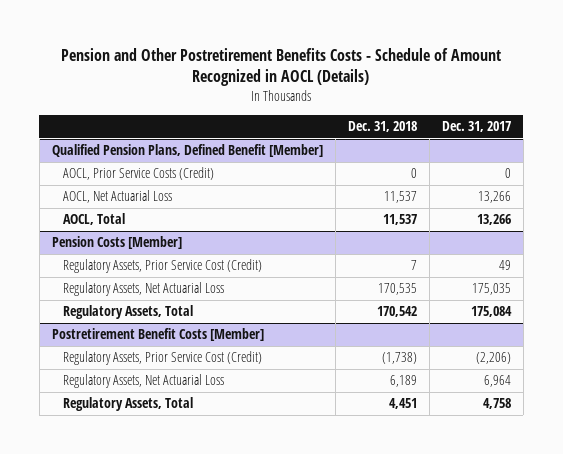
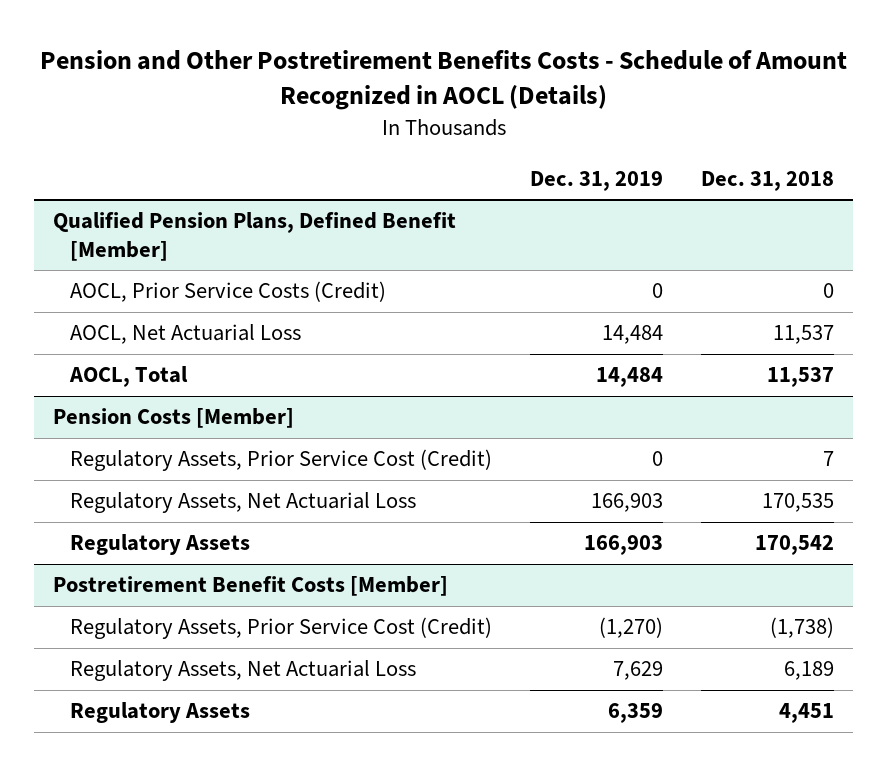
[441,121,511,133] Dec. 31, 2017 -> none
none -> [530,170,664,191] Dec. 31, 2019
[62,305,193,320] Regulatory Assets, Total -> [70,534,251,556] Regulatory Assets
[62,397,193,412] Regulatory Assets, Total -> [70,702,251,724] Regulatory Assets

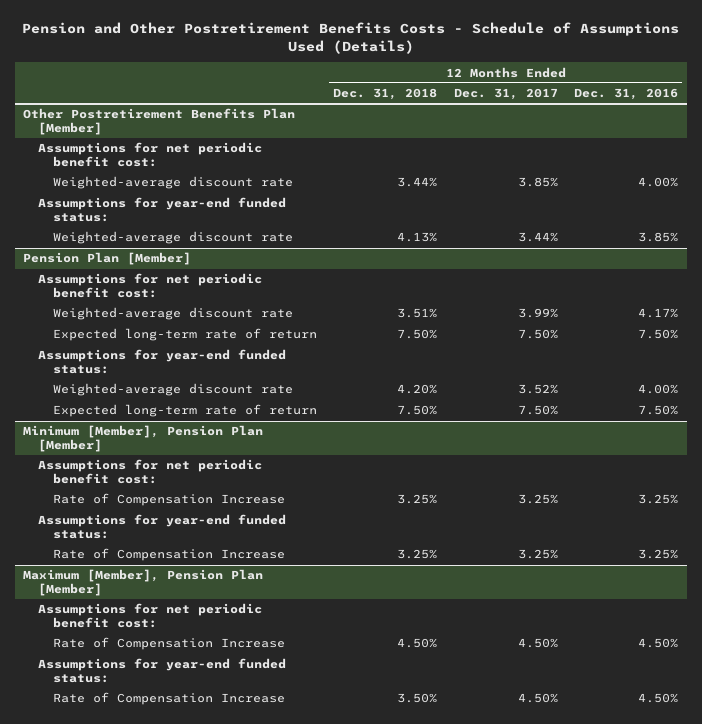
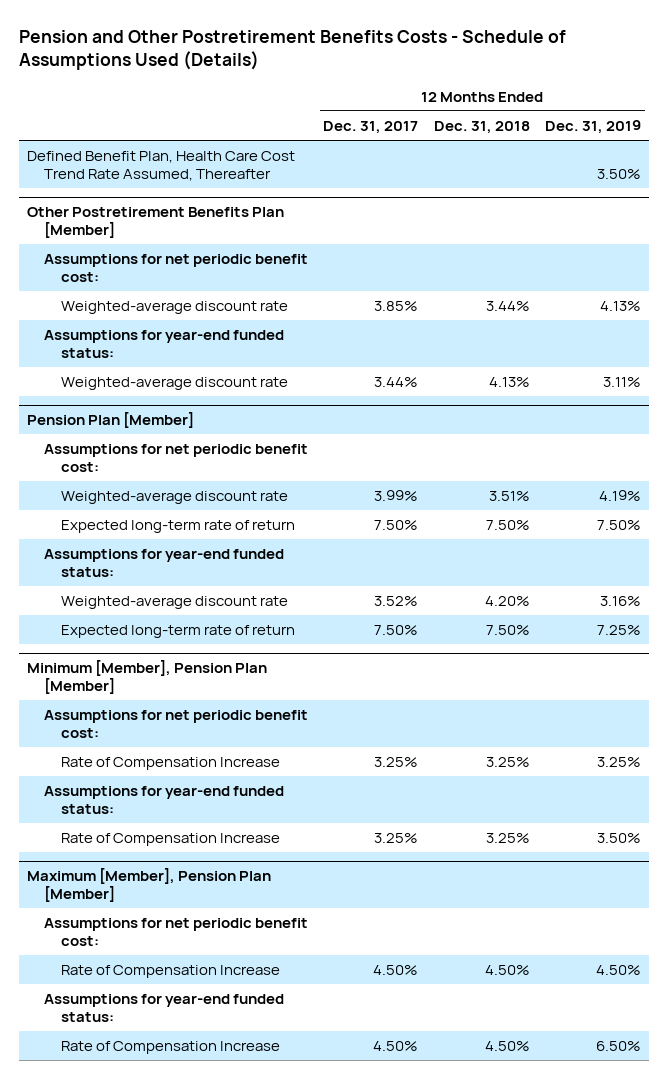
[574,88,679,101] Dec. 31, 2016 -> none
none -> [545,119,642,134] Dec. 31, 2019
none -> [26,151,295,182] Defined Benefit Plan, Health Care Cost Trend Rate Assumed, Thereafter
[397,693,438,704] 3.50% -> [484,1041,530,1052] 4.50%

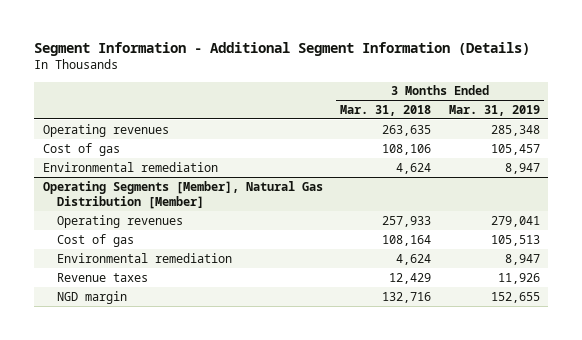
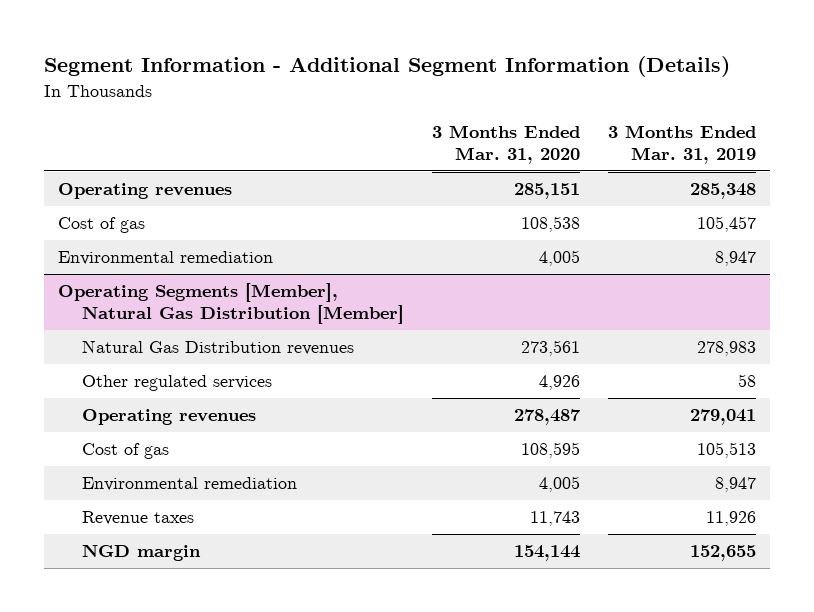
[340,104,432,116] Mar. 31, 2018 -> none
none -> [431,125,580,164] 3 Months Ended Mar. 31, 2020
none -> [81,340,354,356] Natural Gas Distribution revenues
none -> [81,375,272,392] Other regulated services

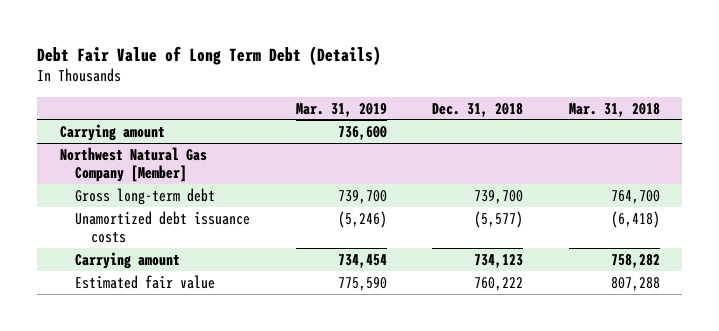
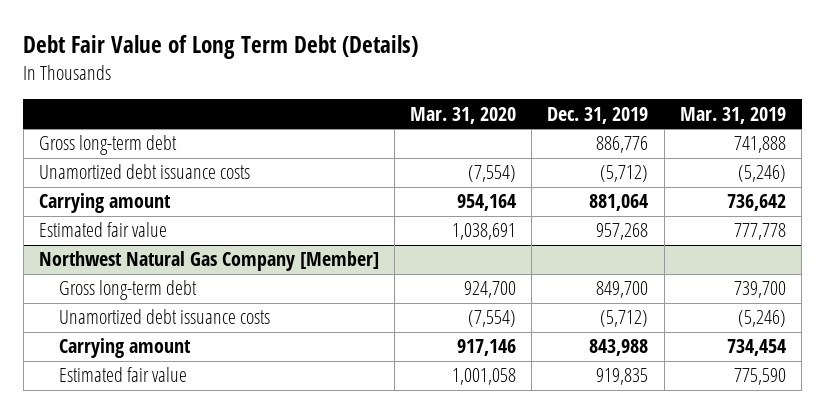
[432,102,524,117] Dec. 31, 2018 -> none
[568,102,660,117] Mar. 31, 2018 -> none
none -> [410,106,517,124] Mar. 31, 2020
none -> [547,106,649,124] Dec. 31, 2019
none -> [38,135,177,156] Gross long-term debt
none -> [38,164,250,180] Unamortized debt issuance costs
[337,125,387,140] 736,600 -> [726,194,786,212] 736,642
none -> [38,222,167,238] Estimated fair value

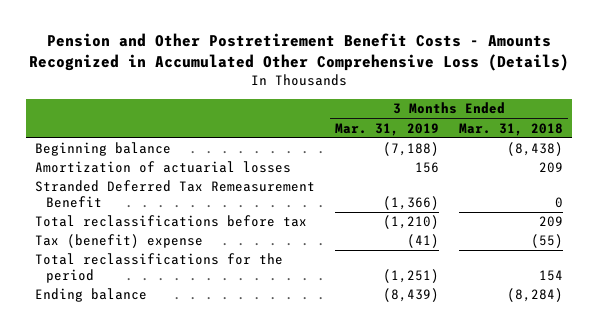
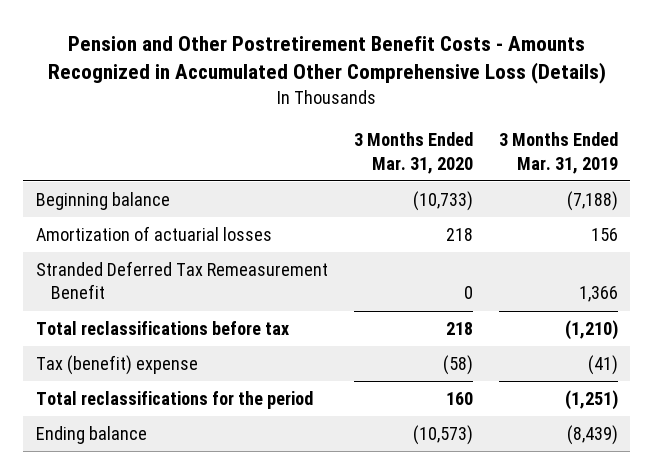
[458,122,563,136] Mar. 31, 2018 -> none
none -> [353,132,473,174] 3 Months Ended Mar. 31, 2020
[383,196,440,211] (1,366) -> [578,286,618,303] 1,366

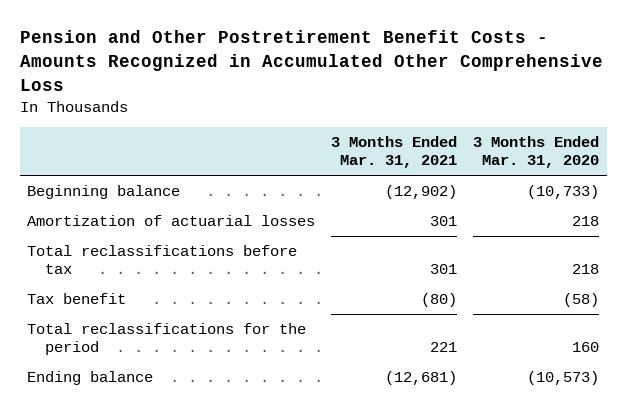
[47,36,606,85] Pension and Other Postretirement Benefit Costs - Amounts Recognized in Accumulated Other Comprehensive Loss (Details) -> [19,30,603,91] Pension and Other Postretirement Benefit Costs - Amounts Recognized in Accumulated Other Comprehensive Loss
[498,132,618,174] 3 Months Ended Mar. 31, 2019 -> none
none -> [331,135,458,169] 3 Months Ended Mar. 31, 2021
[35,261,328,300] Stranded Deferred Tax Remeasurement Benefit -> none
[35,355,198,376] Tax (benefit) expense -> [27,292,127,304] Tax benefit

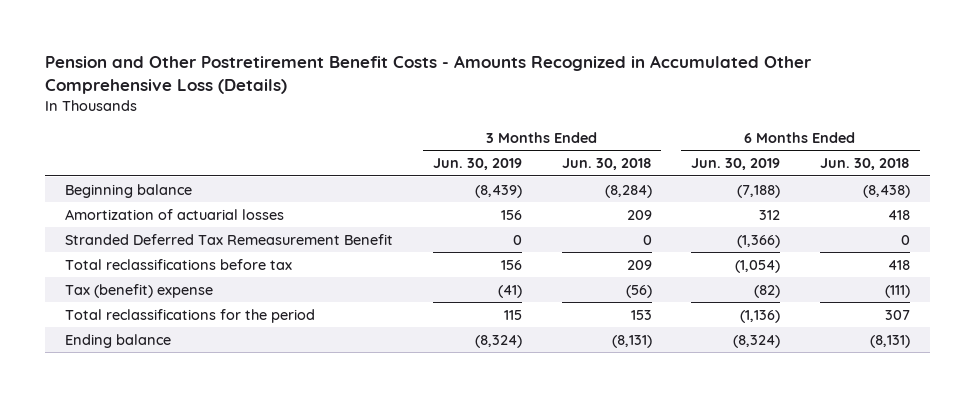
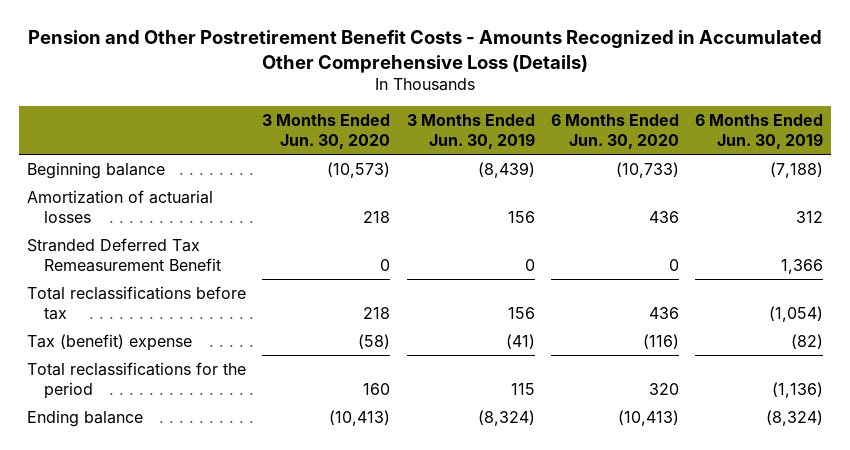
[561,158,652,171] Jun. 30, 2018 -> none
[819,158,910,171] Jun. 30, 2018 -> none
none -> [262,114,391,150] 3 Months Ended Jun. 30, 2020
none -> [550,114,679,150] 6 Months Ended Jun. 30, 2020
[737,234,781,248] (1,366) -> [781,258,824,274] 1,366

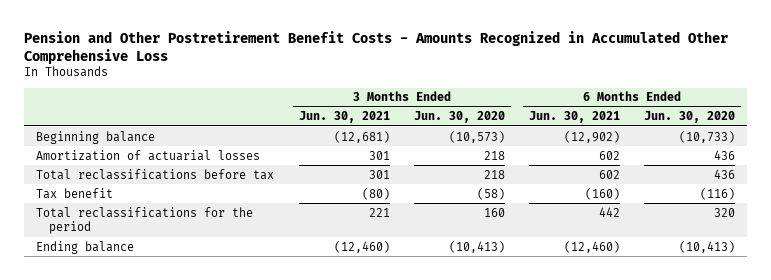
[28,29,823,73] Pension and Other Postretirement Benefit Costs - Amounts Recognized in Accumulated Other Comprehensive Loss (Details) -> [24,30,729,64] Pension and Other Postretirement Benefit Costs - Amounts Recognized in Accumulated Other Comprehensive Loss
[406,114,535,150] 3 Months Ended Jun. 30, 2019 -> none
[695,114,824,150] 6 Months Ended Jun. 30, 2019 -> none
none -> [298,111,390,124] Jun. 30, 2021
none -> [528,111,620,124] Jun. 30, 2021
[27,237,222,272] Stranded Deferred Tax Remeasurement Benefit -> none
[27,333,193,351] Tax (benefit) expense -> [36,187,114,199] Tax benefit

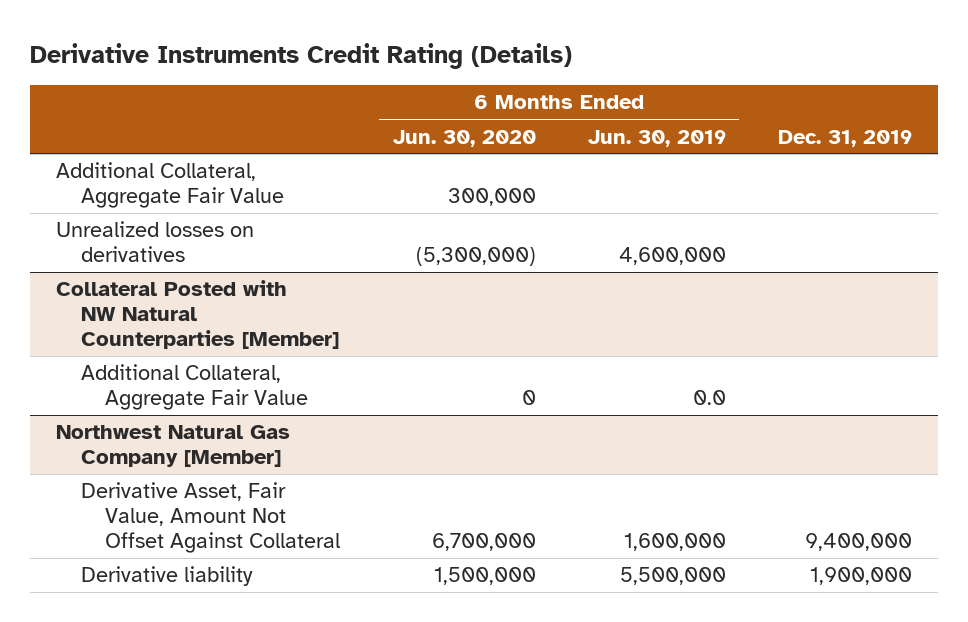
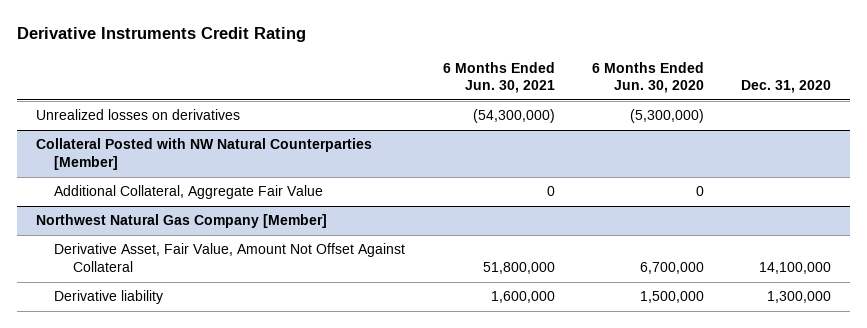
[29,43,572,70] Derivative Instruments Credit Rating (Details) -> [17,27,307,43] Derivative Instruments Credit Rating
[587,129,726,147] Jun. 30, 2019 -> none
[778,129,913,147] Dec. 31, 2019 -> none
none -> [442,61,555,94] 6 Months Ended Jun. 30, 2021
none -> [741,80,832,94] Dec. 31, 2020
[55,162,284,209] Additional Collateral, Aggregate Fair Value -> none

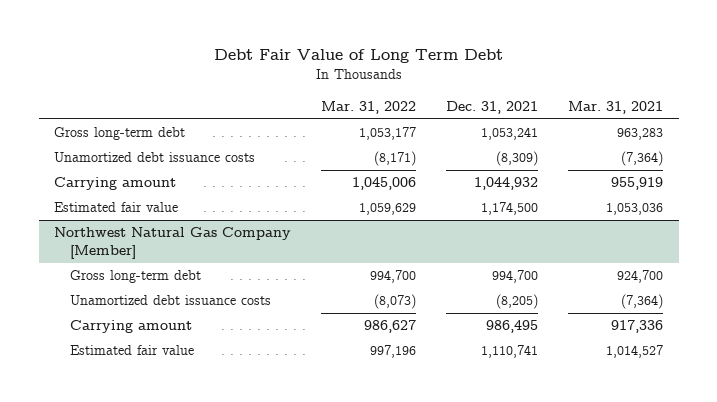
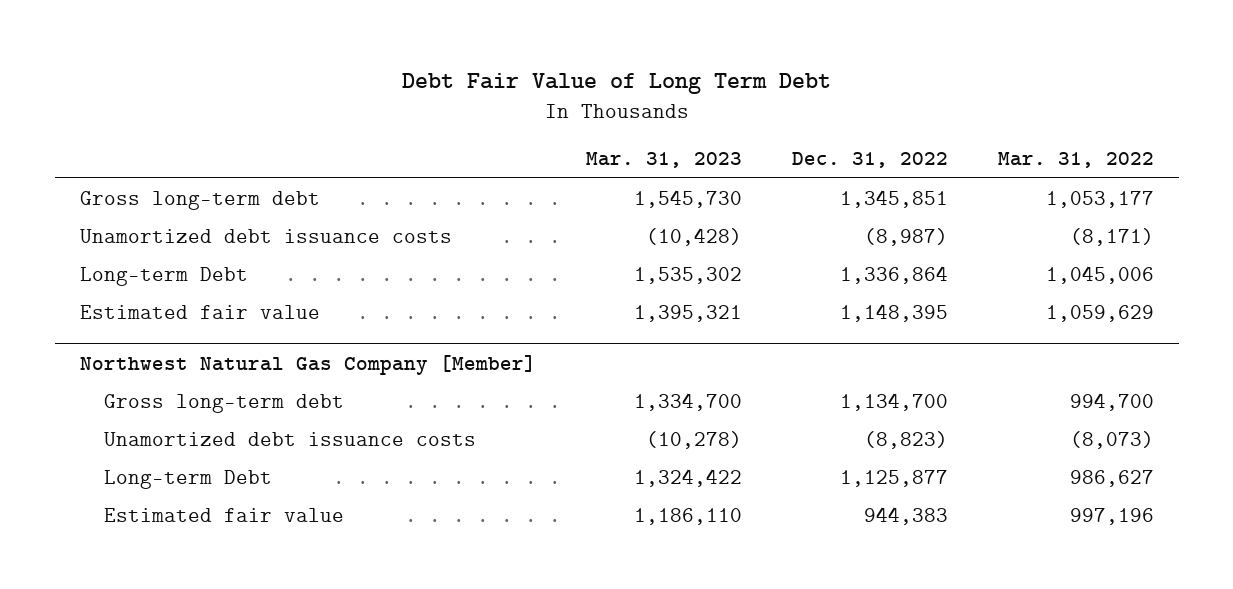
[446,100,539,114] Dec. 31, 2021 -> none
[568,100,664,114] Mar. 31, 2021 -> none
none -> [585,152,742,169] Mar. 31, 2023
none -> [791,152,948,169] Dec. 31, 2022
[53,177,176,191] Carrying amount -> [79,266,248,286] Long-term Debt
[70,320,193,334] Carrying amount -> [104,469,273,489] Long-term Debt

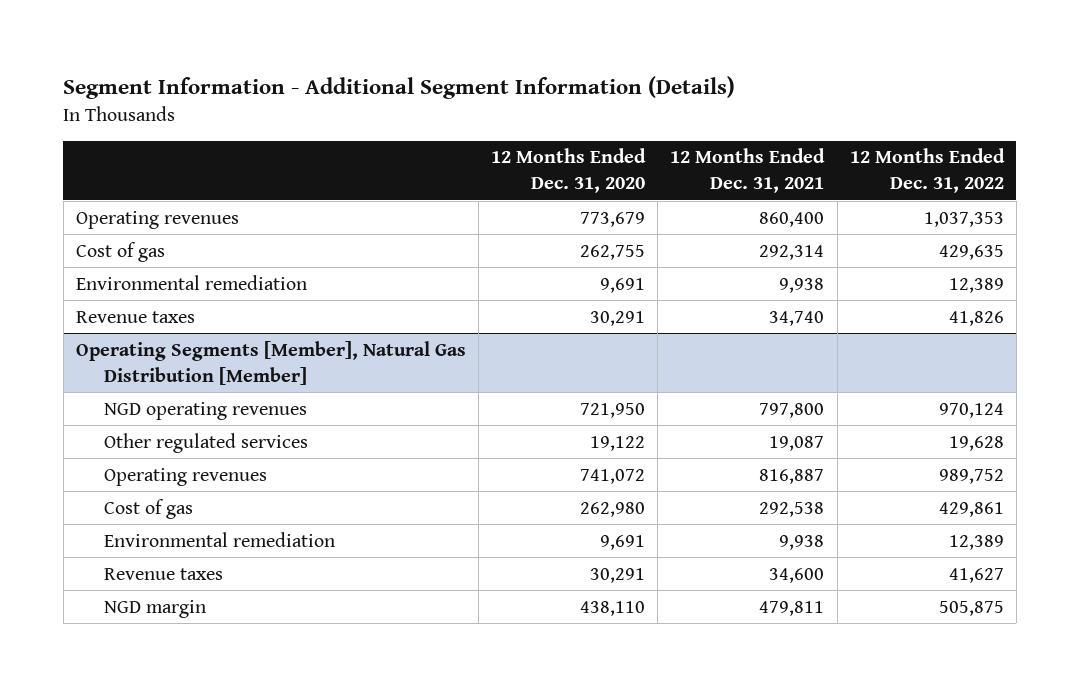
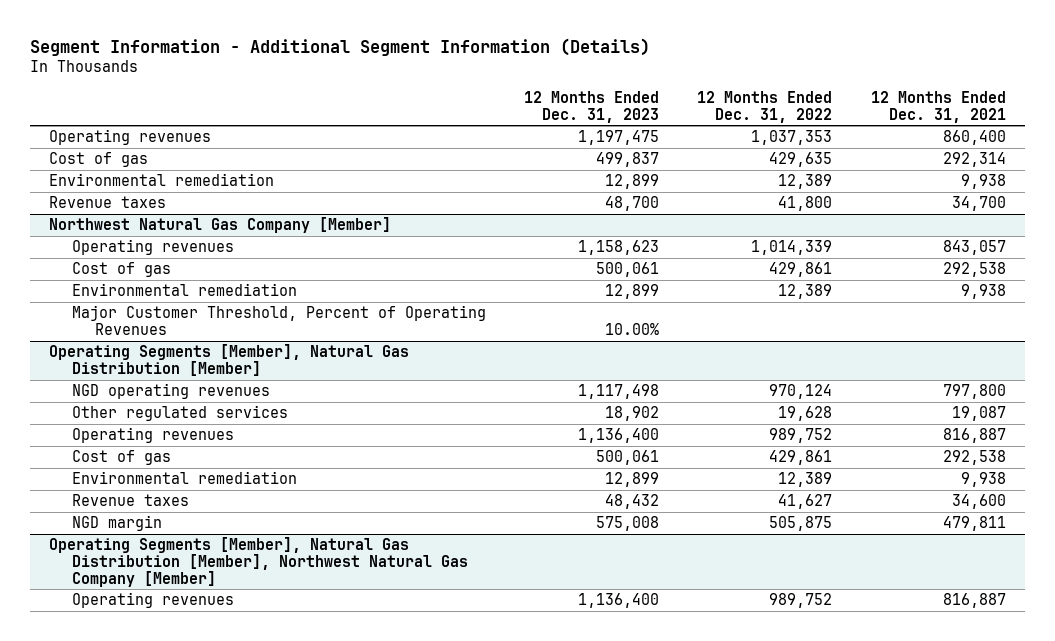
[491,148,647,194] 12 Months Ended Dec. 31, 2020 -> none
none -> [524,90,660,123] 12 Months Ended Dec. 31, 2023
[769,310,825,326] 34,740 -> [951,196,1006,212] 34,700
[948,310,1004,326] 41,826 -> [778,196,833,212] 41,800
none -> [49,217,392,234] Northwest Natural Gas Company [Member]
none -> [72,239,235,256] Operating revenues
none -> [72,262,172,278] Cost of gas
none -> [72,283,298,297] Environmental remediation
none -> [72,305,487,335] Major Customer Threshold, Percent of Operating Revenues
none -> [49,537,469,587] Operating Segments [Member], Natural Gas Distribution [Member], Northwest Natural Gas Company [Member]
none -> [72,592,235,609] Operating revenues

